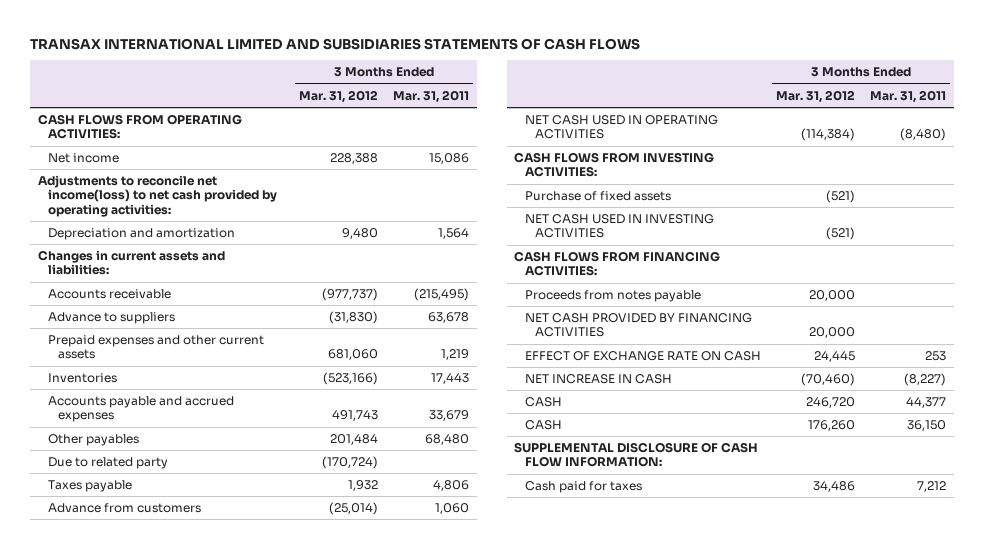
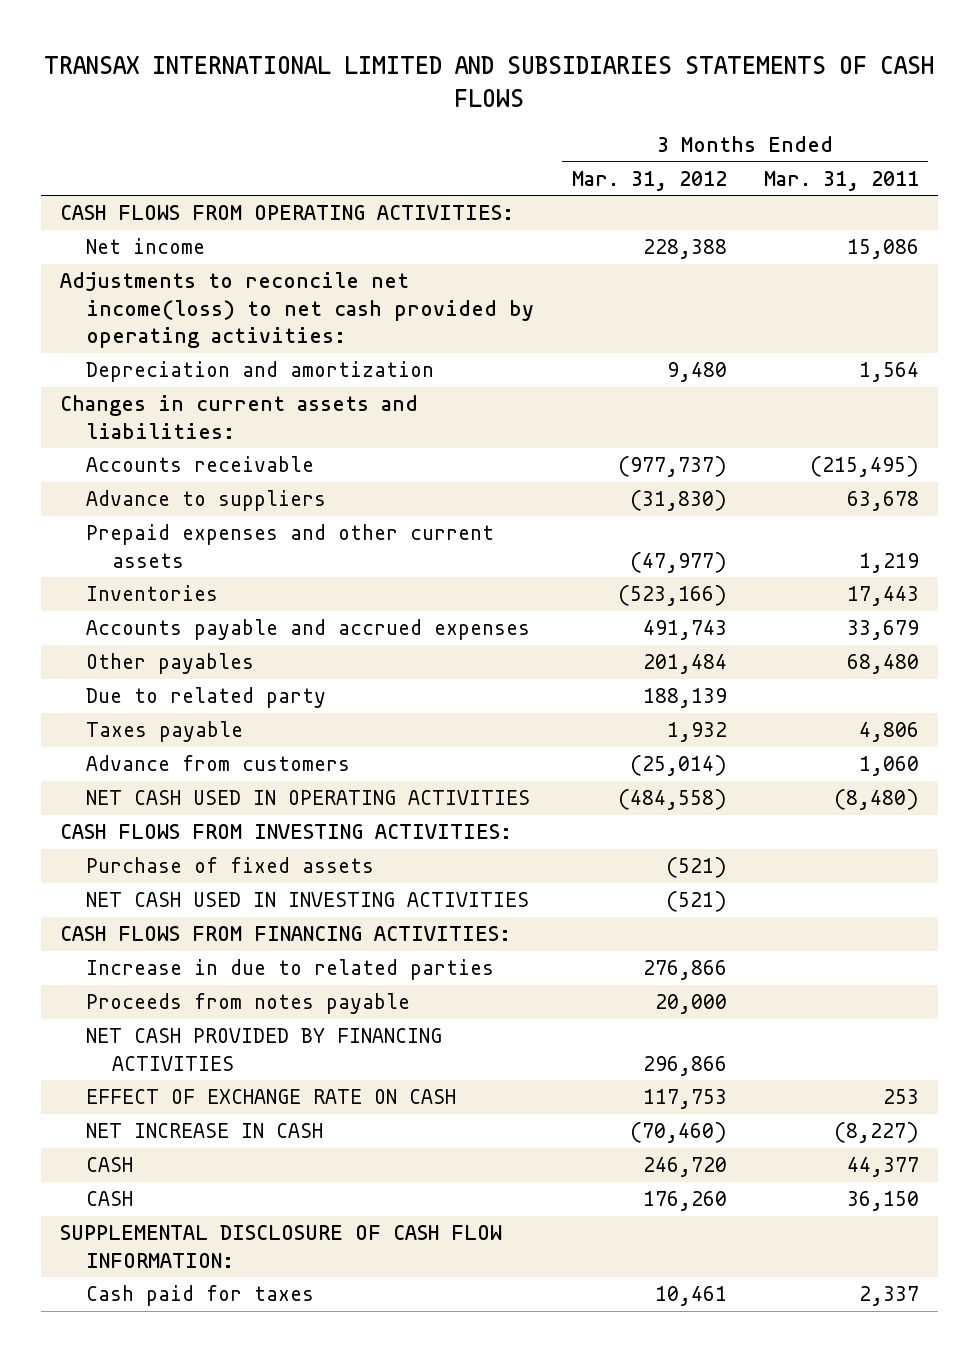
[328,349,379,361] 681,060 -> [629,551,727,573] (47,977)
[322,456,379,470] (170,724) -> [642,688,727,709] 188,139
[800,128,855,142] (114,384) -> [617,789,727,811] (484,558)
none -> [86,959,495,981] Increase in due to related parties
[808,327,855,339] 20,000 -> [642,1055,727,1076] 296,866
[813,351,855,363] 24,445 -> [642,1089,727,1110] 117,753
[812,481,855,493] 34,486 -> [654,1286,727,1307] 10,461
[917,481,947,493] 7,212 -> [859,1286,920,1307] 2,337

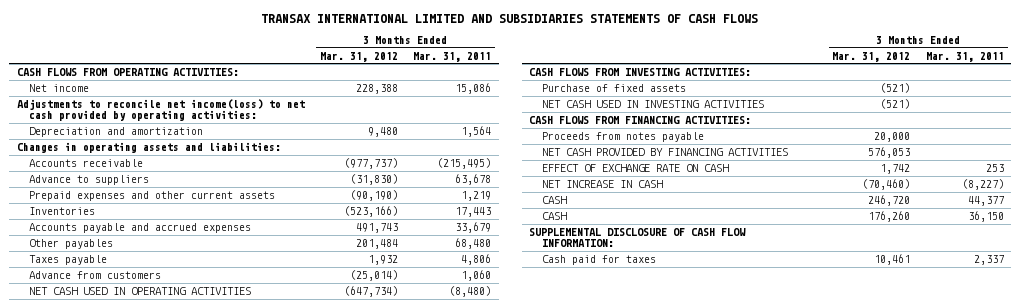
[59,395,418,439] Changes in current assets and liabilities: -> [16,141,281,153] Changes in operating assets and liabilities:
[629,551,727,573] (47,977) -> [349,189,398,201] (90,190)
[86,687,327,709] Due to related party -> none
[617,789,727,811] (484,558) -> [343,285,398,297] (647,734)
[86,959,495,981] Increase in due to related parties -> none
[642,1055,727,1076] 296,866 -> [868,146,911,158] 576,053
[642,1089,727,1110] 117,753 -> [880,163,911,174] 1,742

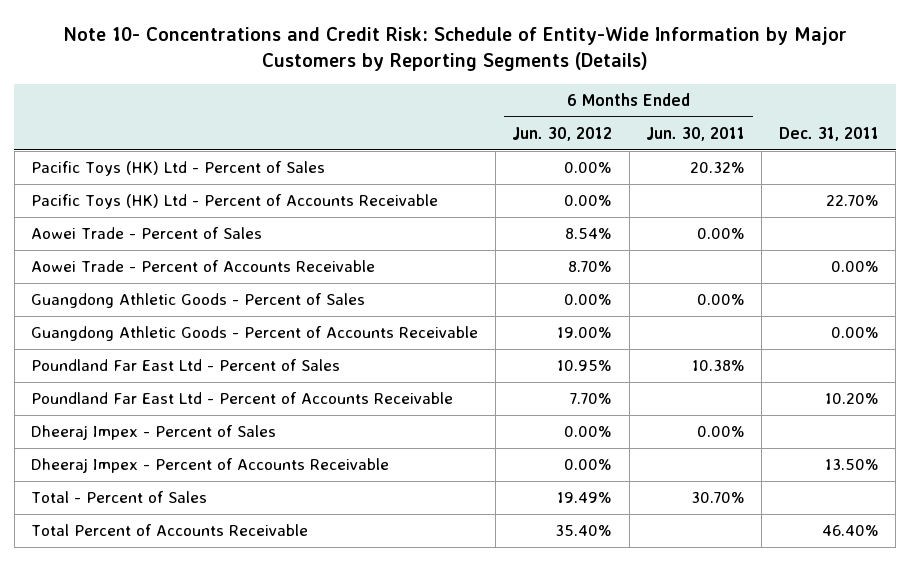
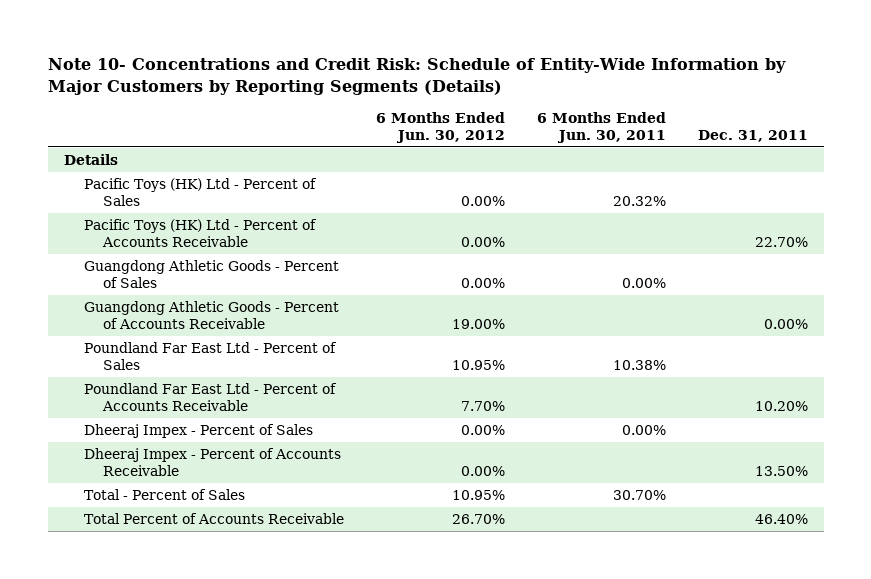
none -> [63,154,118,166] Details
[31,227,263,240] Aowei Trade - Percent of Sales -> none
[31,260,376,273] Aowei Trade - Percent of Accounts Receivable -> none
[557,492,613,504] 19.49% -> [451,490,505,501] 10.95%
[555,525,613,537] 35.40% -> [451,514,505,525] 26.70%

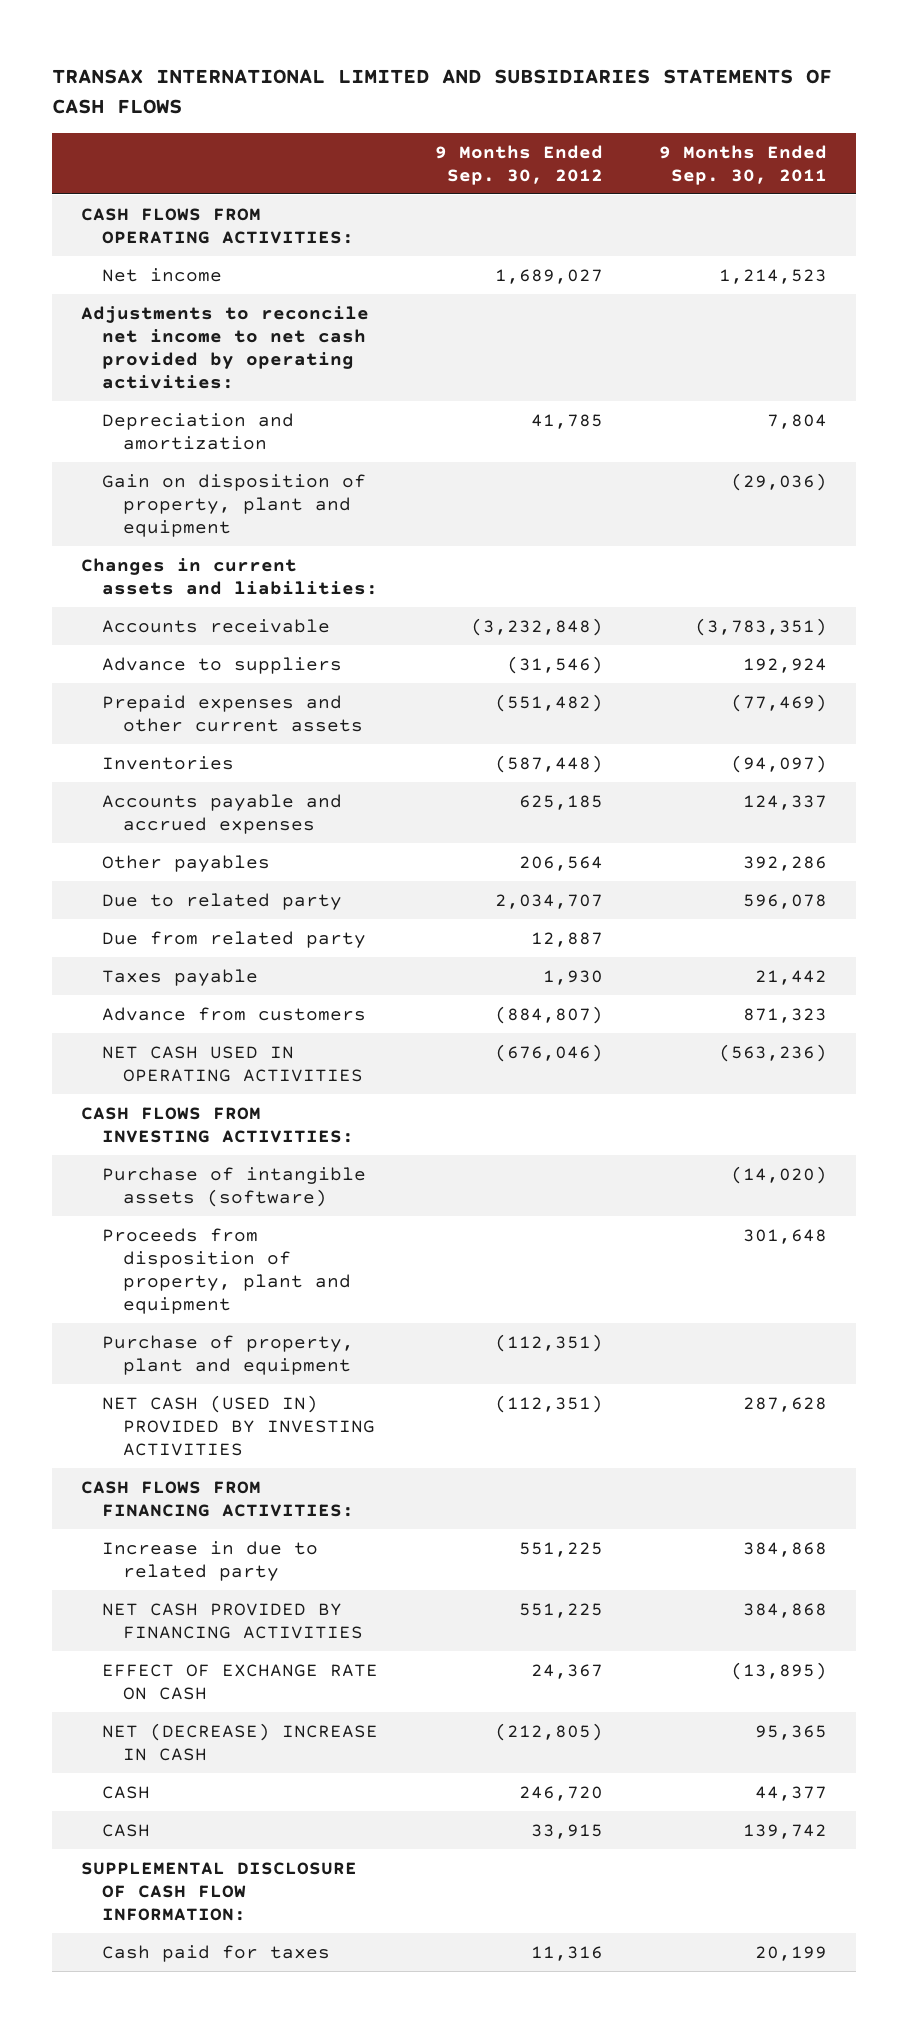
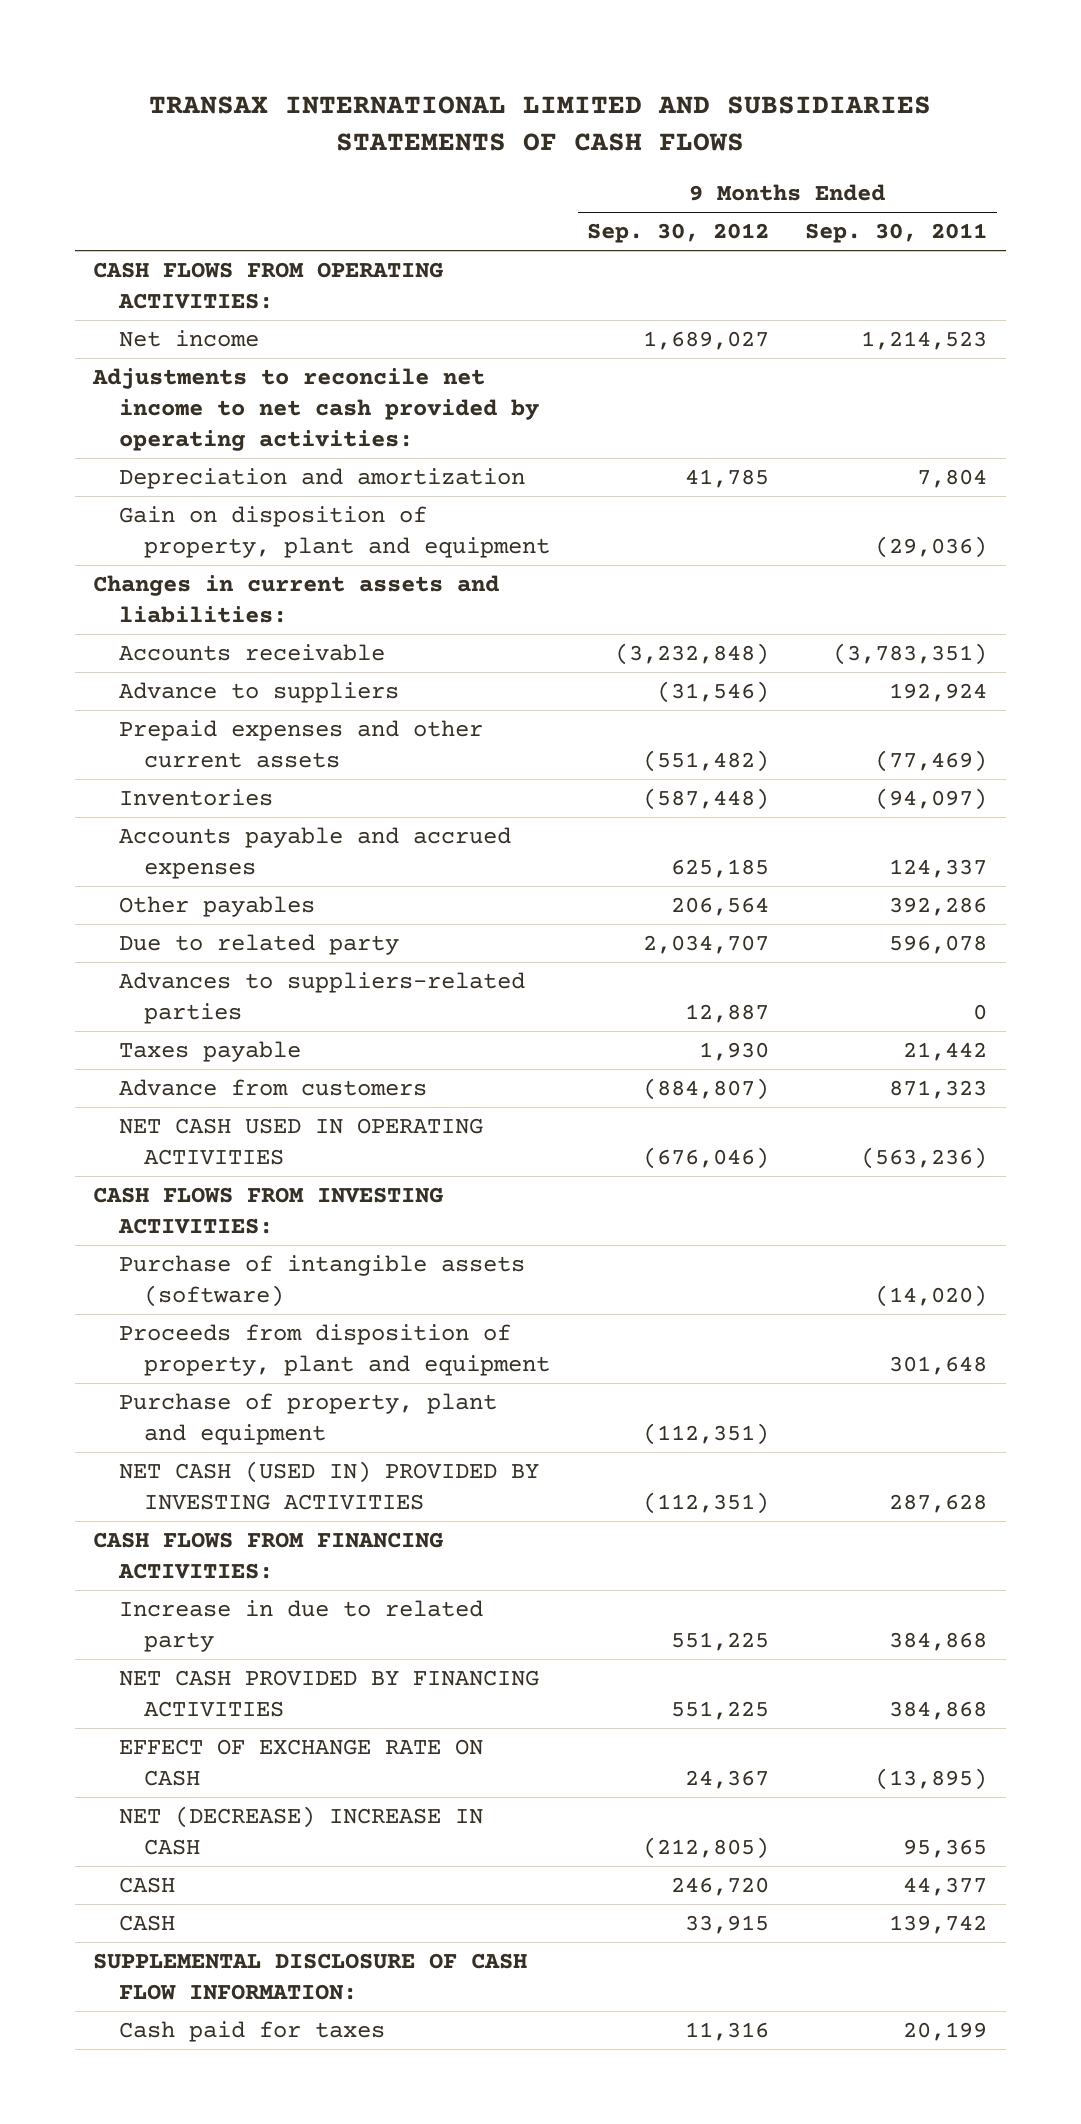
[101,930,366,948] Due from related party -> none
none -> [118,971,525,1025] Advances to suppliers-related parties

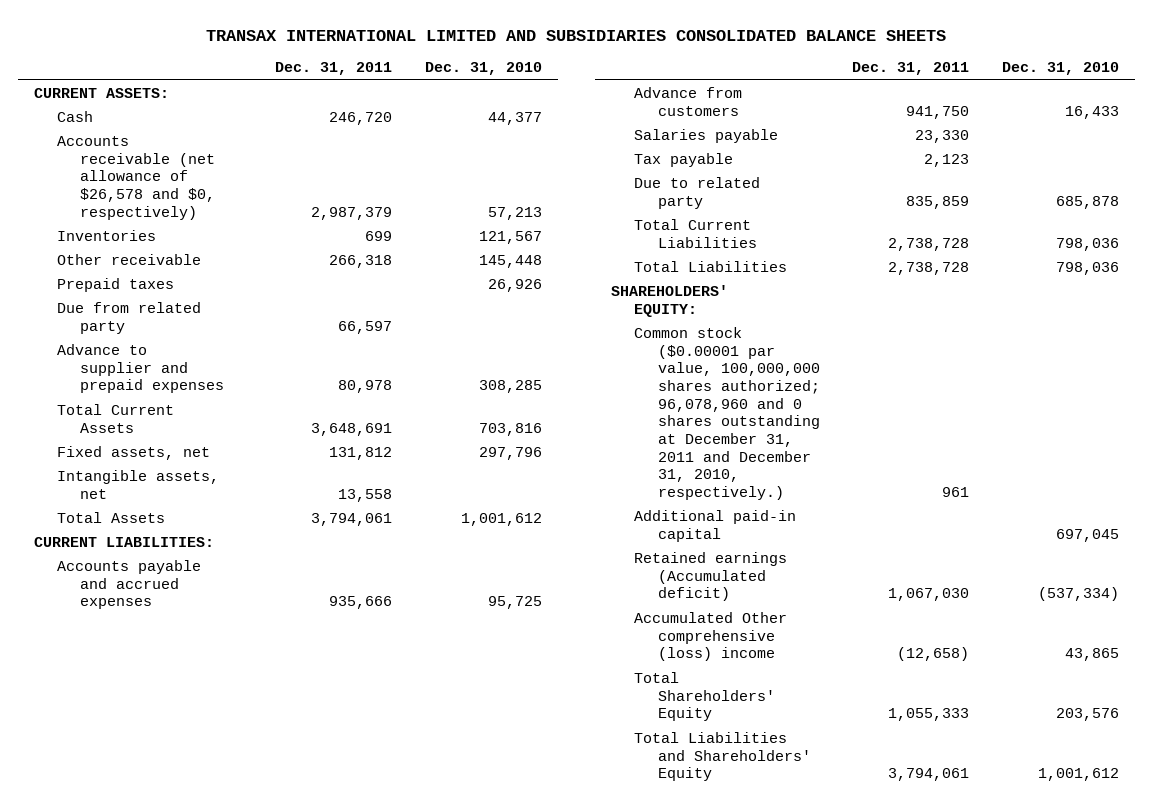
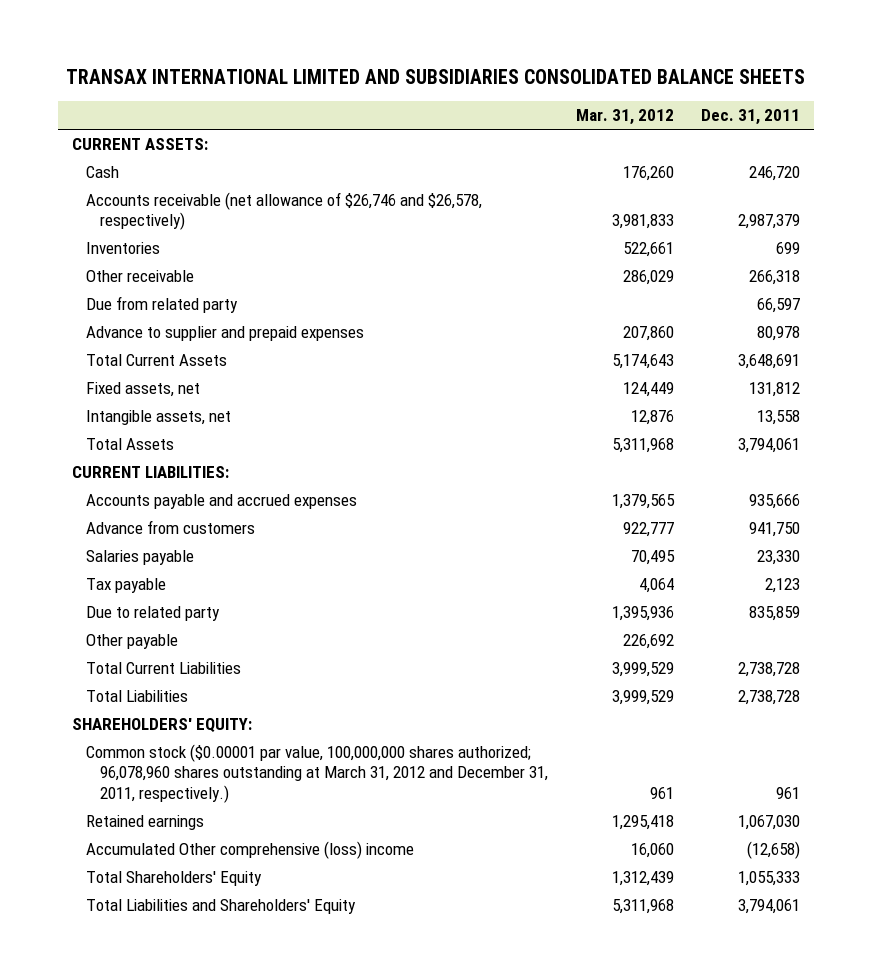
[424,62,542,76] Dec. 31, 2010 -> none
none -> [575,109,674,126] Mar. 31, 2012
[57,136,216,220] Accounts receivable (net allowance of $26,578 and $0, respectively) -> [85,191,482,231] Accounts receivable (net allowance of $26,746 and $26,578, respectively)
[57,278,175,293] Prepaid taxes -> none
none -> [85,633,178,649] Other payable
[634,510,797,542] Additional paid-in capital -> none
[634,327,820,500] Common stock ($0.00001 par value, 100,000,000 shares authorized; 96,078,960 and 0 shares outstanding at December 31, 2011 and December 31, 2010, respectively.) -> [85,743,549,804] Common stock ($0.00001 par value, 100,000,000 shares authorized; 96,078,960 shares outstanding at March 31, 2012 and December 31, 2011, respectively.)
[634,552,788,602] Retained earnings (Accumulated deficit) -> [85,814,204,830] Retained earnings

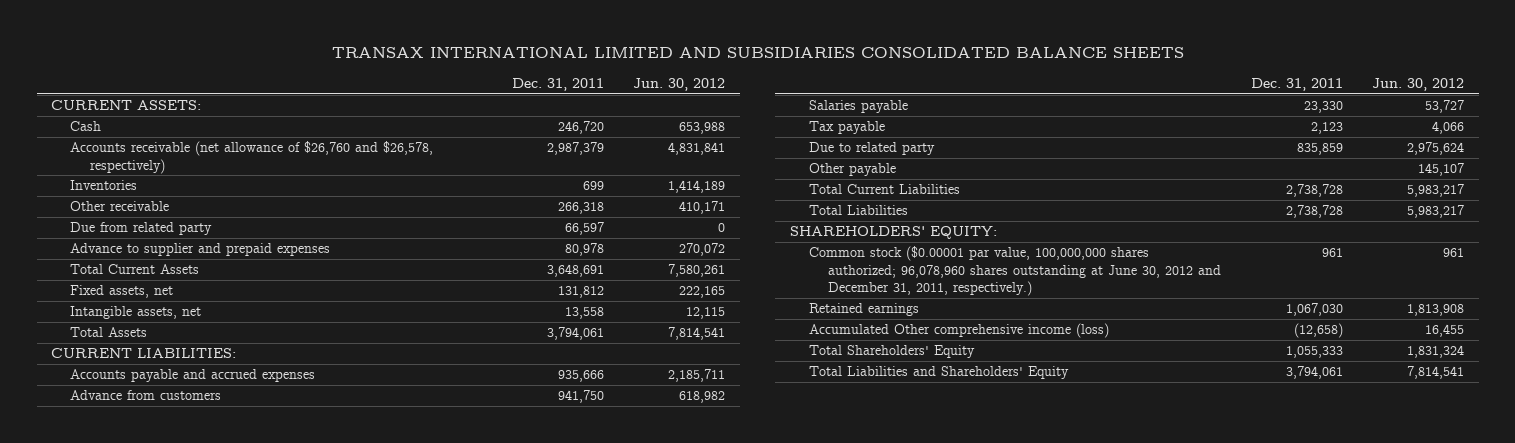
[575,109,674,126] Mar. 31, 2012 -> none
none -> [633,77,726,91] Jun. 30, 2012
[85,191,482,231] Accounts receivable (net allowance of $26,746 and $26,578, respectively) -> [70,141,434,174] Accounts receivable (net allowance of $26,760 and $26,578, respectively)
[85,743,549,804] Common stock ($0.00001 par value, 100,000,000 shares authorized; 96,078,960 shares outstanding at March 31, 2012 and December 31, 2011, respectively.) -> [808,246,1222,296] Common stock ($0.00001 par value, 100,000,000 shares authorized; 96,078,960 shares outstanding at June 30, 2012 and December 31, 2011, respectively.)
[85,840,414,859] Accumulated Other comprehensive (loss) income -> [808,323,1109,339] Accumulated Other comprehensive income (loss)

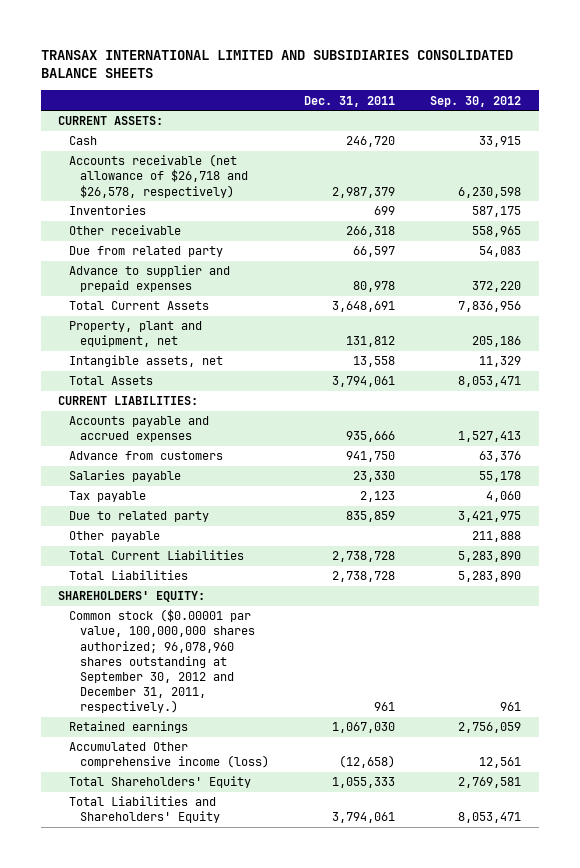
[633,77,726,91] Jun. 30, 2012 -> none
none -> [430,95,522,107] Sep. 30, 2012
[70,141,434,174] Accounts receivable (net allowance of $26,760 and $26,578, respectively) -> [69,154,248,198] Accounts receivable (net allowance of $26,718 and $26,578, respectively)
[70,285,174,299] Fixed assets, net -> [69,321,203,348] Property, plant and equipment, net
[808,246,1222,296] Common stock ($0.00001 par value, 100,000,000 shares authorized; 96,078,960 shares outstanding at June 30, 2012 and December 31, 2011, respectively.) -> [69,609,255,714] Common stock ($0.00001 par value, 100,000,000 shares authorized; 96,078,960 shares outstanding at September 30, 2012 and December 31, 2011, respectively.)

